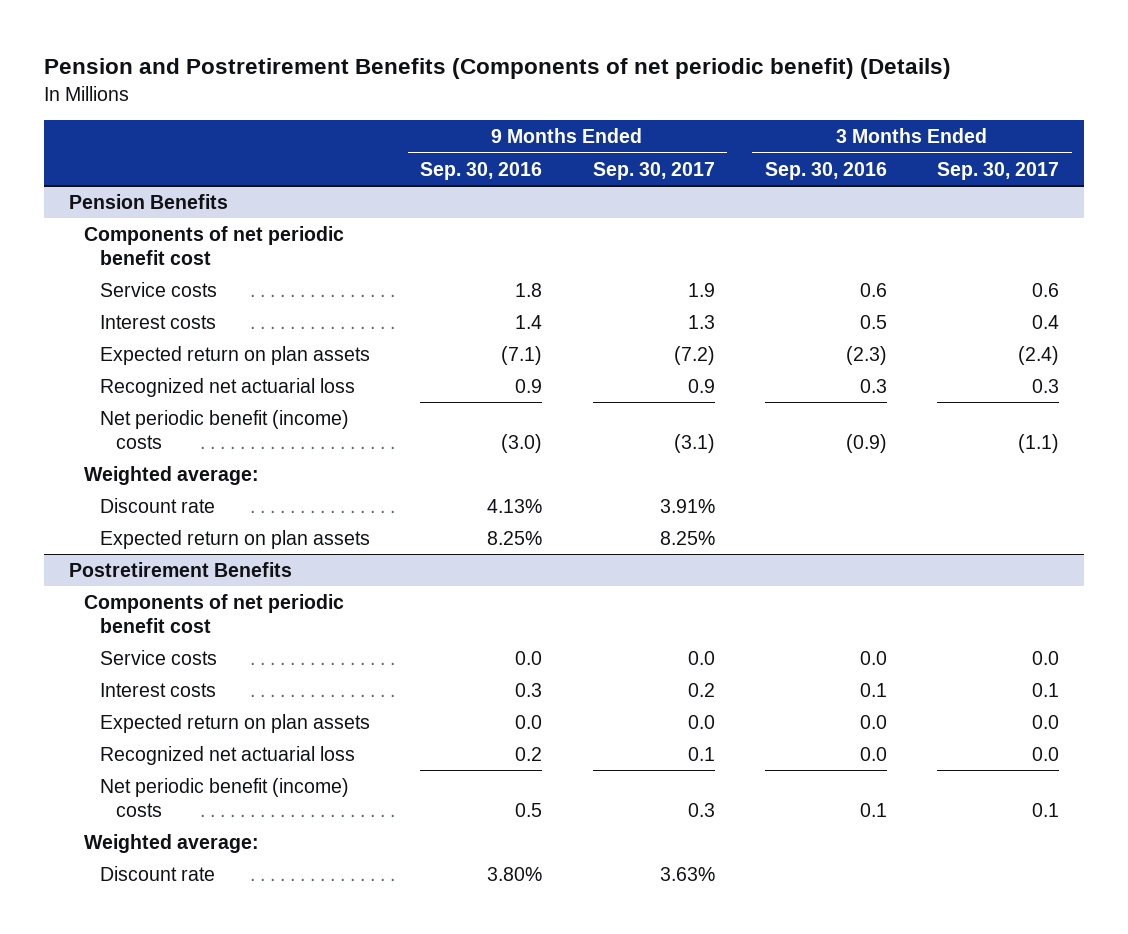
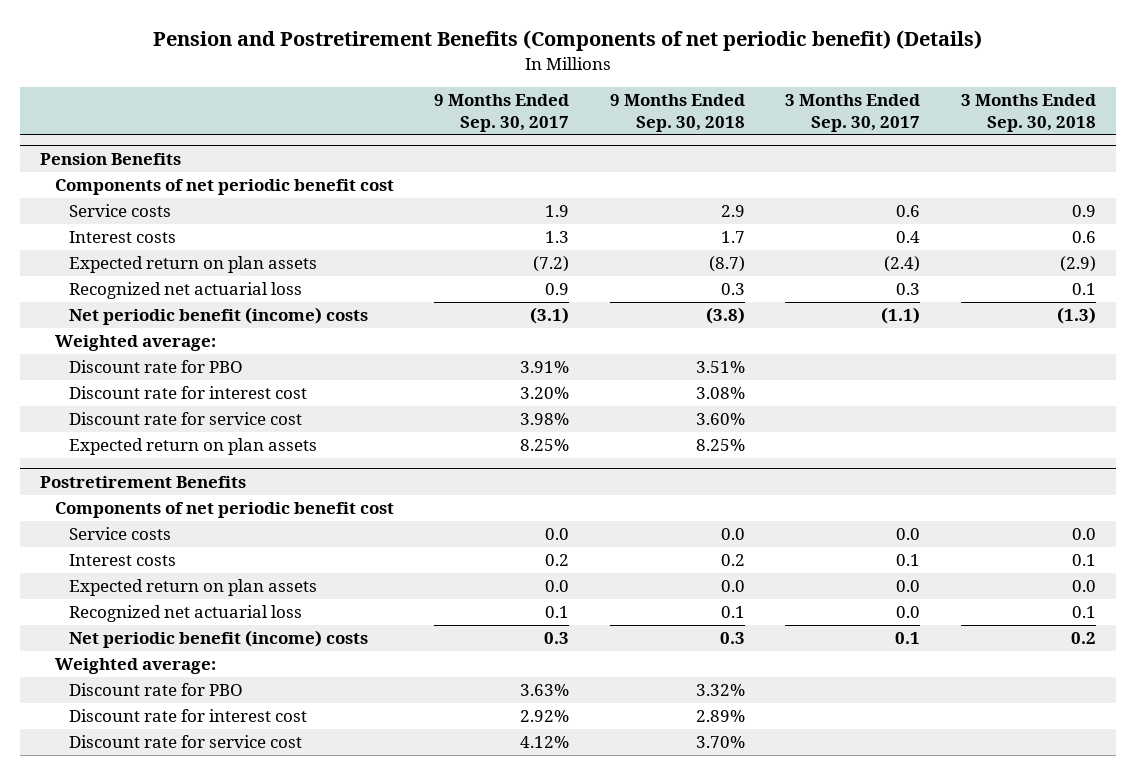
[420,161,543,180] Sep. 30, 2016 -> none
[764,161,887,180] Sep. 30, 2016 -> none
none -> [609,94,745,132] 9 Months Ended Sep. 30, 2018
none -> [960,94,1096,132] 3 Months Ended Sep. 30, 2018
[100,497,216,513] Discount rate -> [69,360,244,374] Discount rate for PBO
none -> [69,386,308,400] Discount rate for interest cost
none -> [69,412,303,426] Discount rate for service cost
[100,865,216,881] Discount rate -> [69,683,244,697] Discount rate for PBO
none -> [69,709,308,723] Discount rate for interest cost
none -> [69,735,303,749] Discount rate for service cost

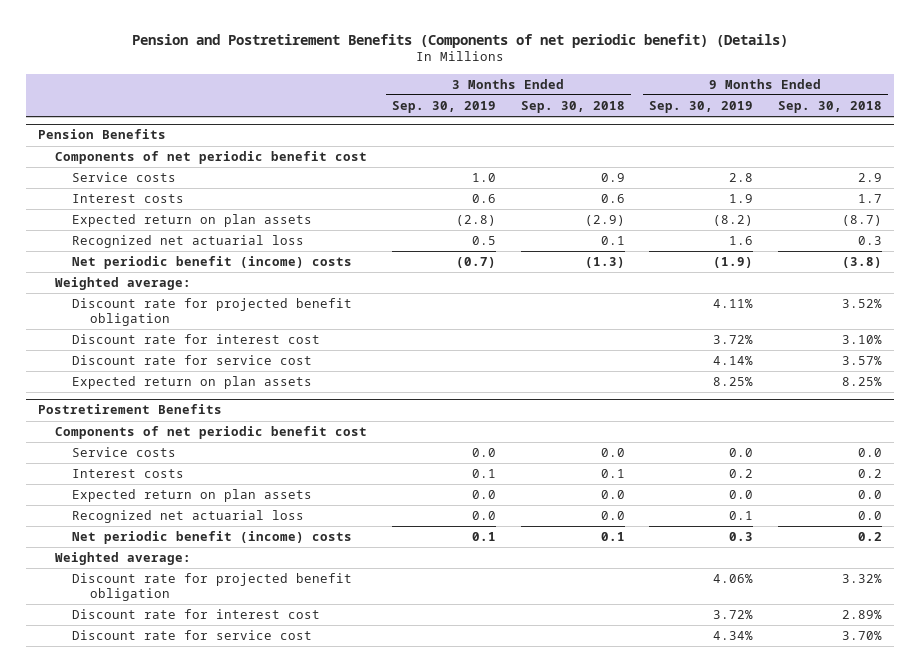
[434,94,570,132] 9 Months Ended Sep. 30, 2017 -> none
[785,94,921,132] 3 Months Ended Sep. 30, 2017 -> none
none -> [391,100,496,113] Sep. 30, 2019
none -> [649,100,754,113] Sep. 30, 2019
[69,360,244,374] Discount rate for PBO -> [72,298,353,326] Discount rate for projected benefit obligation
[695,361,745,374] 3.51% -> [841,299,882,309] 3.52%
[695,387,745,400] 3.08% -> [841,335,882,345] 3.10%
[695,413,745,426] 3.60% -> [841,356,882,366] 3.57%
[720,606,745,619] 0.1 -> [857,511,882,521] 0.0
[1071,606,1096,619] 0.1 -> [600,511,625,521] 0.0
[719,632,745,645] 0.3 -> [857,532,882,542] 0.2
[1070,632,1096,645] 0.2 -> [600,532,625,542] 0.1
[69,683,244,697] Discount rate for PBO -> [72,573,353,601] Discount rate for projected benefit obligation

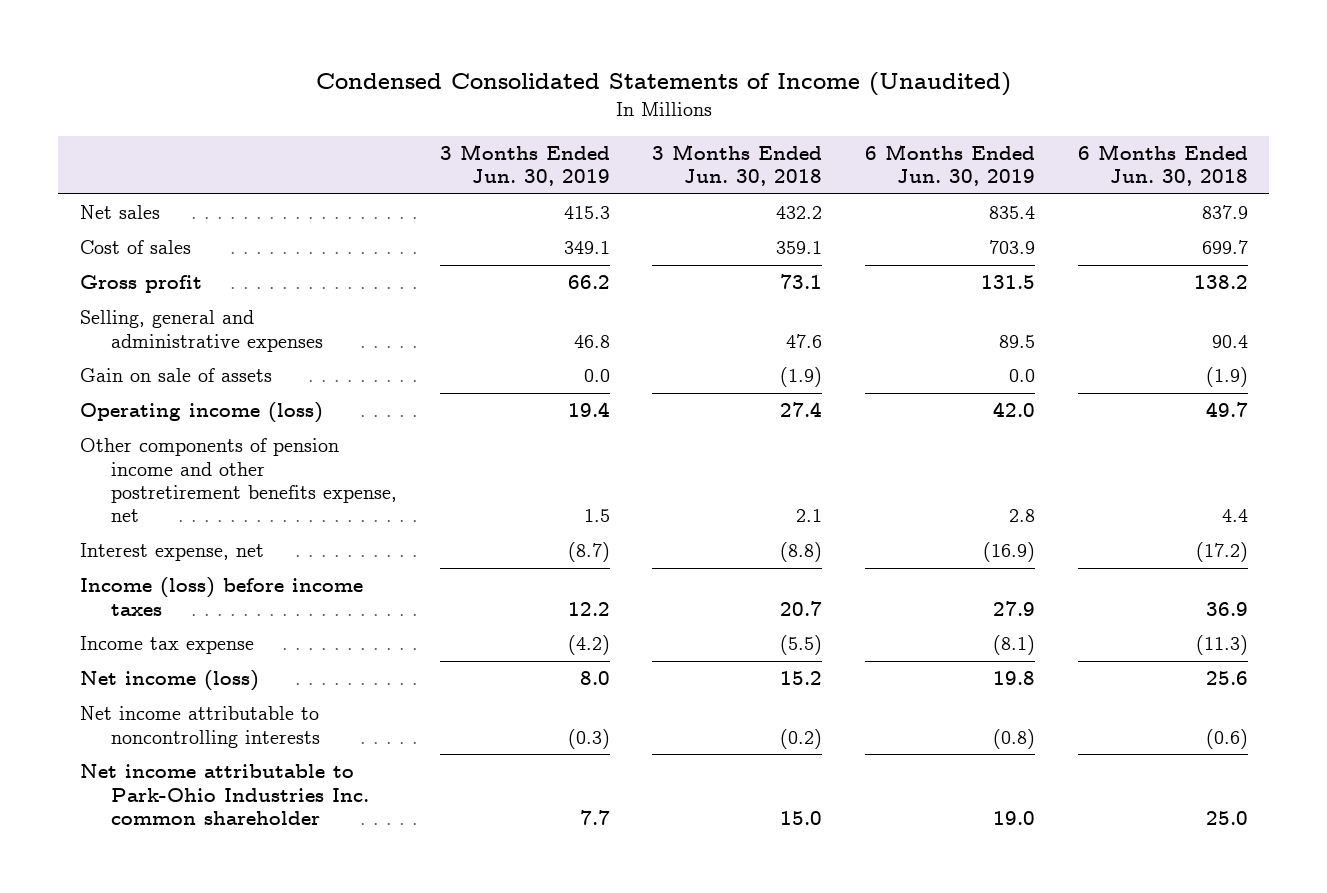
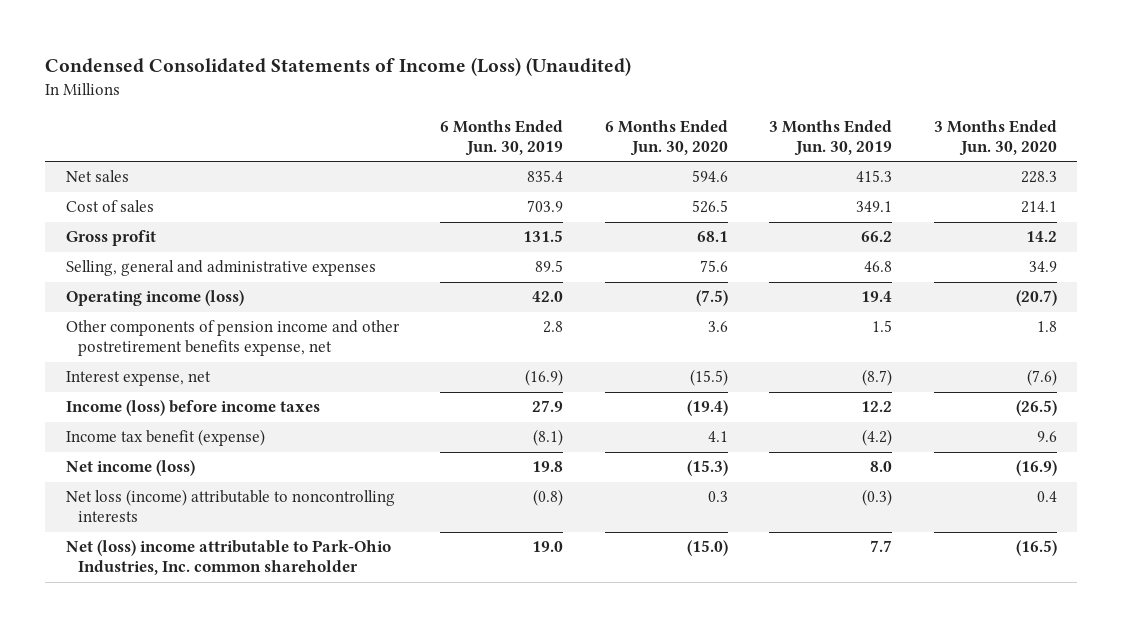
[315,71,1011,96] Condensed Consolidated Statements of Income (Unaudited) -> [45,56,632,76] Condensed Consolidated Statements of Income (Loss) (Unaudited)
[652,143,823,187] 3 Months Ended Jun. 30, 2018 -> none
[1077,143,1248,187] 6 Months Ended Jun. 30, 2018 -> none
none -> [604,119,728,156] 6 Months Ended Jun. 30, 2020
none -> [933,119,1057,156] 3 Months Ended Jun. 30, 2020
[79,368,272,383] Gain on sale of assets -> none
[79,636,254,655] Income tax expense -> [65,429,265,447] Income tax benefit (expense)
[79,706,321,748] Net income attributable to noncontrolling interests -> [65,489,395,523] Net loss (income) attributable to noncontrolling interests
[79,764,370,825] Net income attributable to Park-Ohio Industries Inc. common shareholder -> [65,540,391,576] Net (loss) income attributable to Park-Ohio Industries, Inc. common shareholder

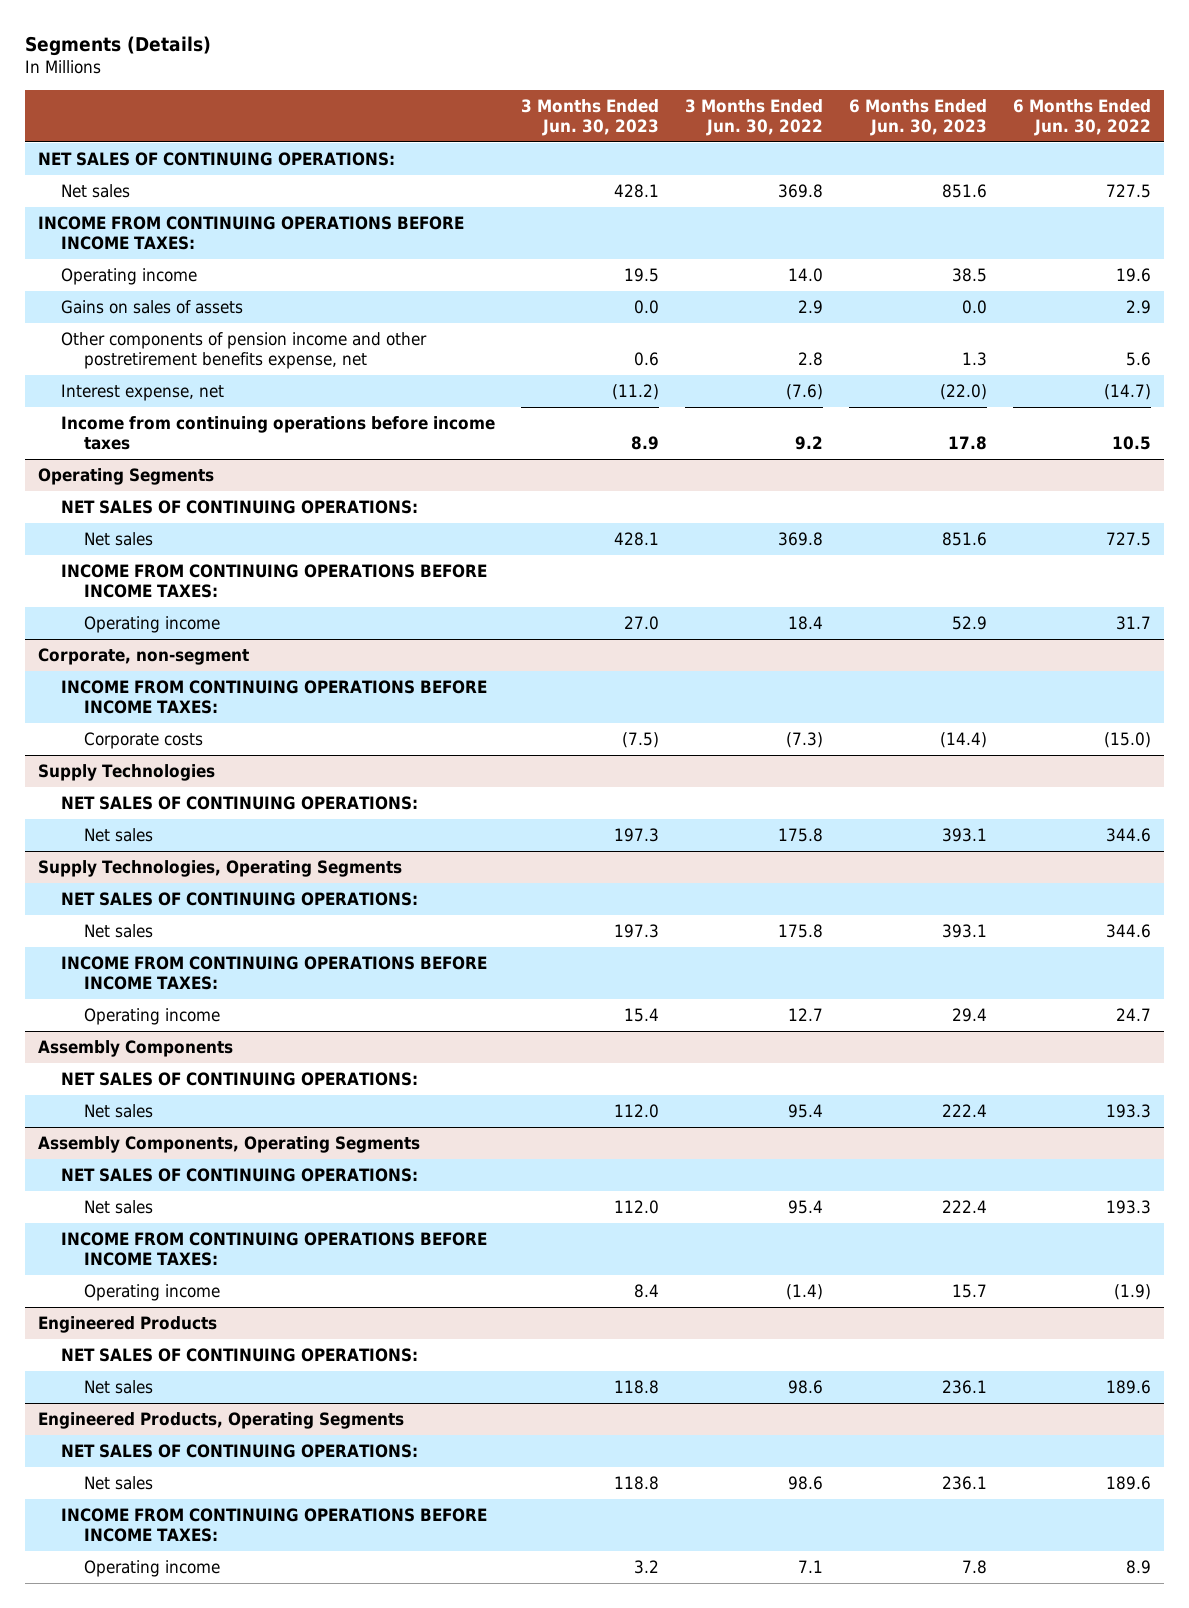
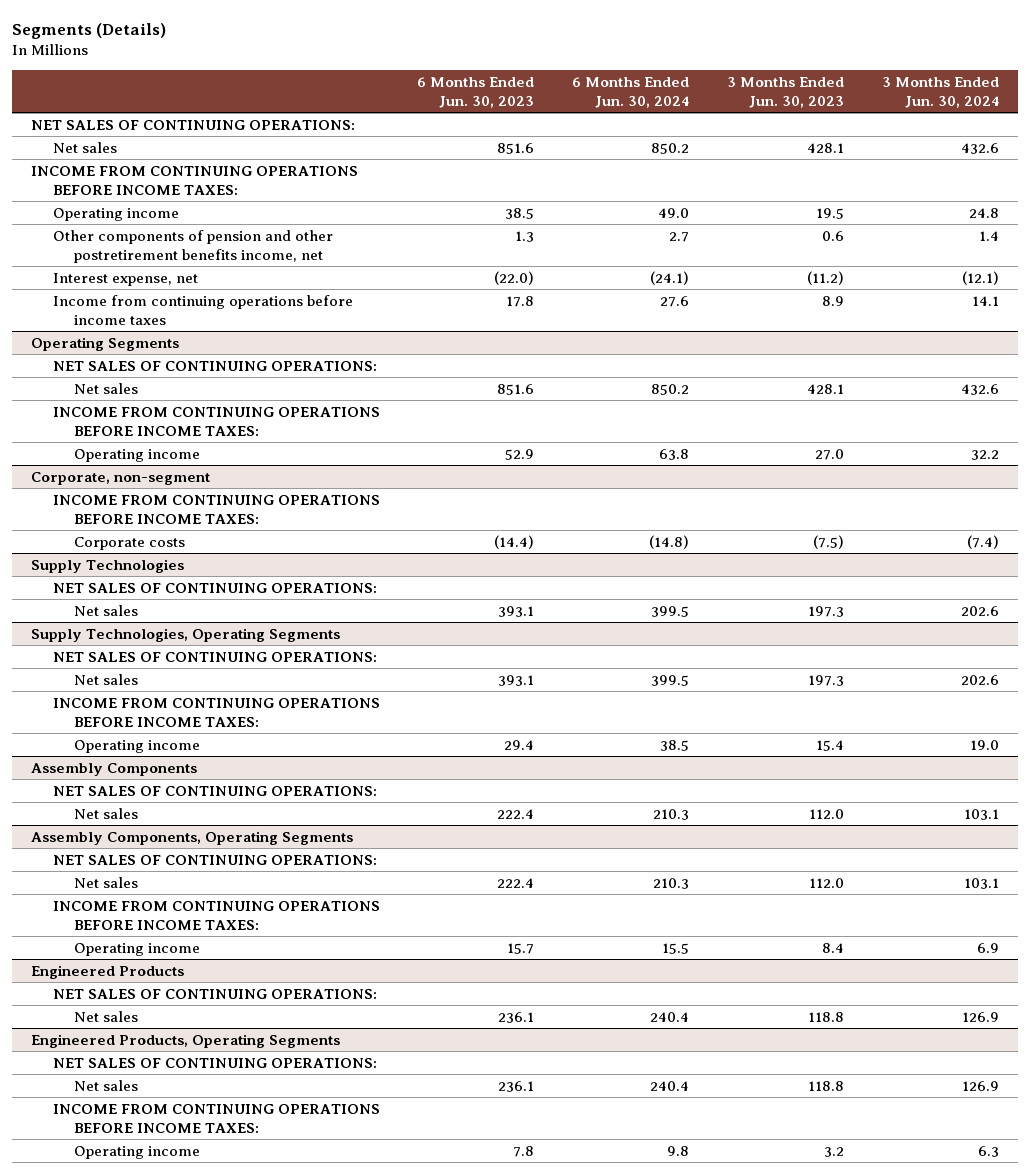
[684,99,823,136] 3 Months Ended Jun. 30, 2022 -> none
[1013,99,1152,136] 6 Months Ended Jun. 30, 2022 -> none
none -> [572,76,690,108] 6 Months Ended Jun. 30, 2024
none -> [881,76,999,108] 3 Months Ended Jun. 30, 2024
[60,300,243,315] Gains on sales of assets -> none
[60,332,427,369] Other components of pension income and other postretirement benefits expense, net -> [52,229,333,263] Other components of pension and other postretirement benefits income, net

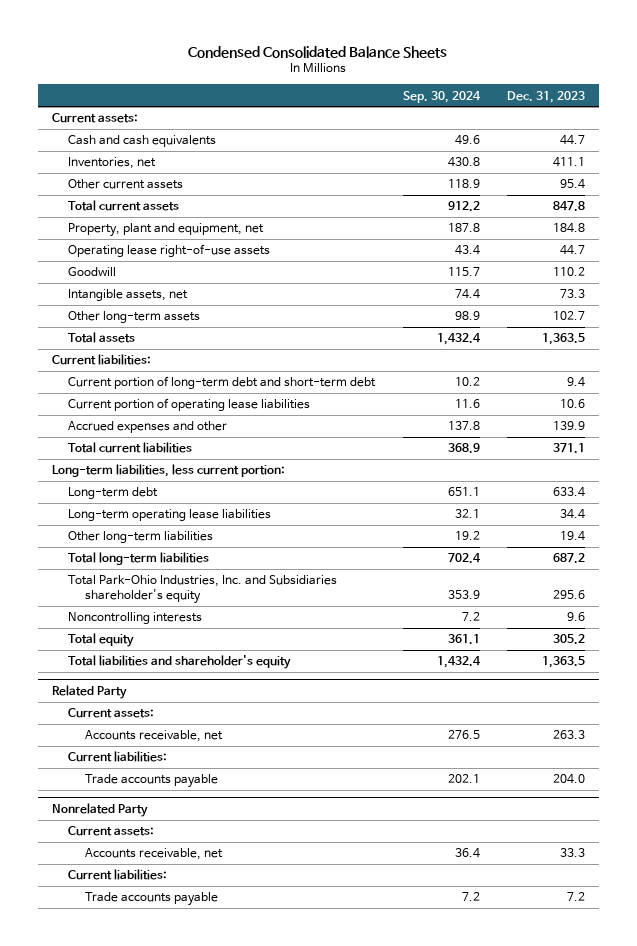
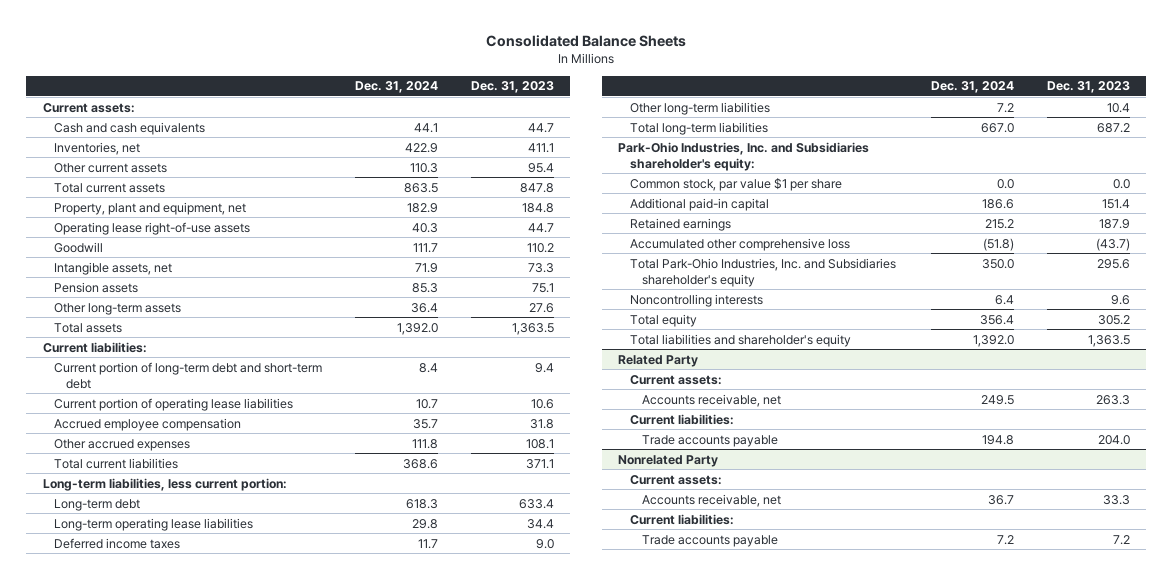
[188,45,448,58] Condensed Consolidated Balance Sheets -> [486,34,687,47] Consolidated Balance Sheets
[402,90,481,103] Sep. 30, 2024 -> none
none -> [355,81,439,94] Dec. 31, 2024
none -> [54,281,139,293] Pension assets
[552,311,585,321] 102.7 -> [528,302,554,313] 27.6
none -> [54,417,242,431] Accrued employee compensation
[68,421,228,434] Accrued expenses and other -> [54,438,191,451] Other accrued expenses
[552,421,585,431] 139.9 -> [525,438,554,449] 108.1
none -> [54,537,181,549] Deferred income taxes
[559,531,585,542] 19.4 -> [1106,102,1130,113] 10.4
none -> [618,141,870,171] Park-Ohio Industries, Inc. and Subsidiaries shareholder's equity:
none -> [629,177,842,191] Common stock, par value $1 per share
none -> [629,197,769,211] Additional paid-in capital
none -> [629,217,731,231] Retained earnings
none -> [629,237,850,251] Accumulated other comprehensive loss

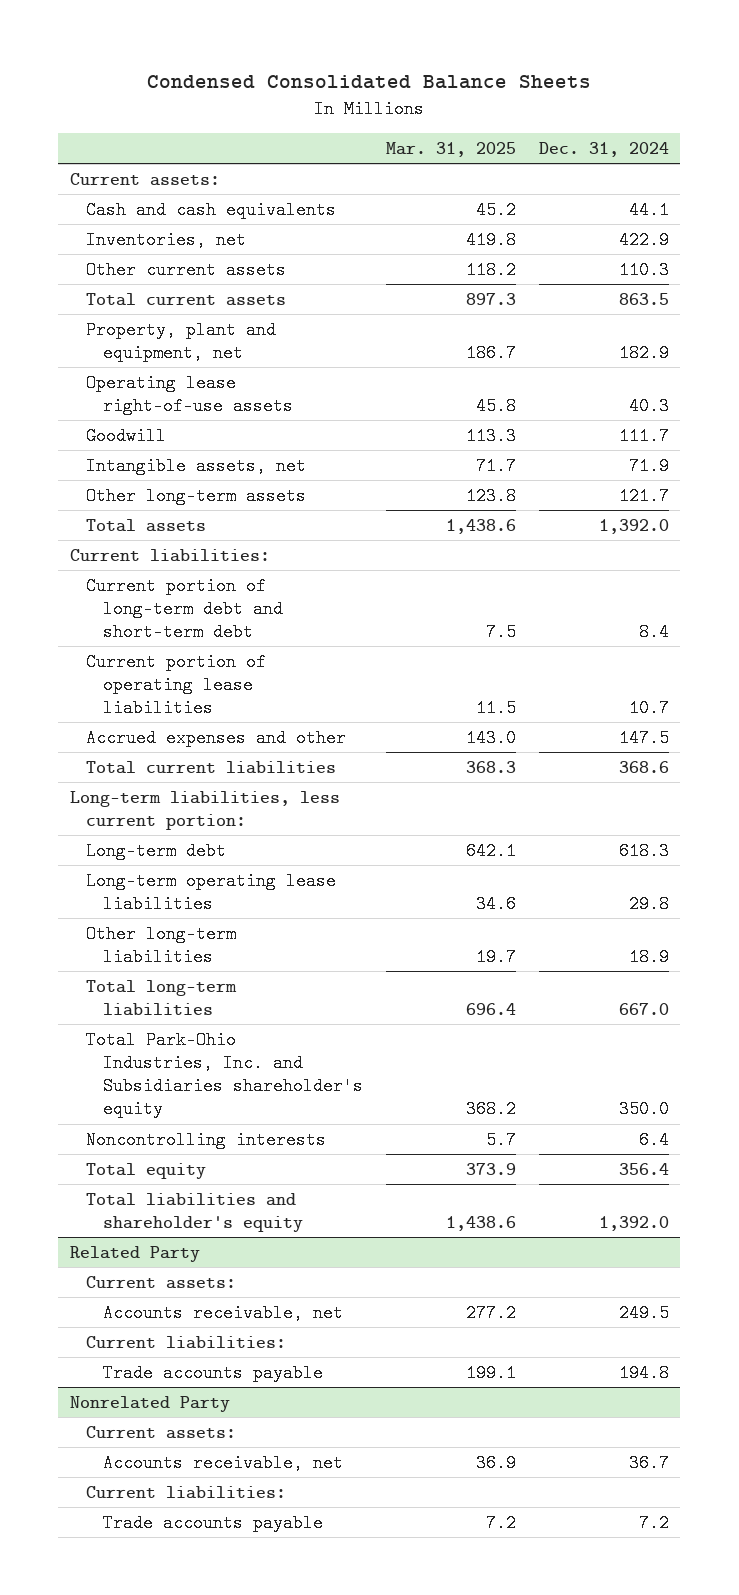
[486,34,687,47] Consolidated Balance Sheets -> [147,75,592,90] Condensed Consolidated Balance Sheets
[470,81,554,94] Dec. 31, 2023 -> none
none -> [385,142,516,158] Mar. 31, 2025
[54,281,139,293] Pension assets -> none
[411,302,439,313] 36.4 -> [618,486,669,505] 121.7
[54,417,242,431] Accrued employee compensation -> none
[54,438,191,451] Other accrued expenses -> [86,728,347,747] Accrued expenses and other
[412,438,439,449] 111.8 -> [618,728,669,747] 147.5
[54,537,181,549] Deferred income taxes -> none
[996,102,1014,113] 7.2 -> [628,948,669,967] 18.9
[618,141,870,171] Park-Ohio Industries, Inc. and Subsidiaries shareholder's equity: -> none
[629,177,842,191] Common stock, par value $1 per share -> none
[629,197,769,211] Additional paid-in capital -> none
[629,217,731,231] Retained earnings -> none
[629,237,850,251] Accumulated other comprehensive loss -> none

